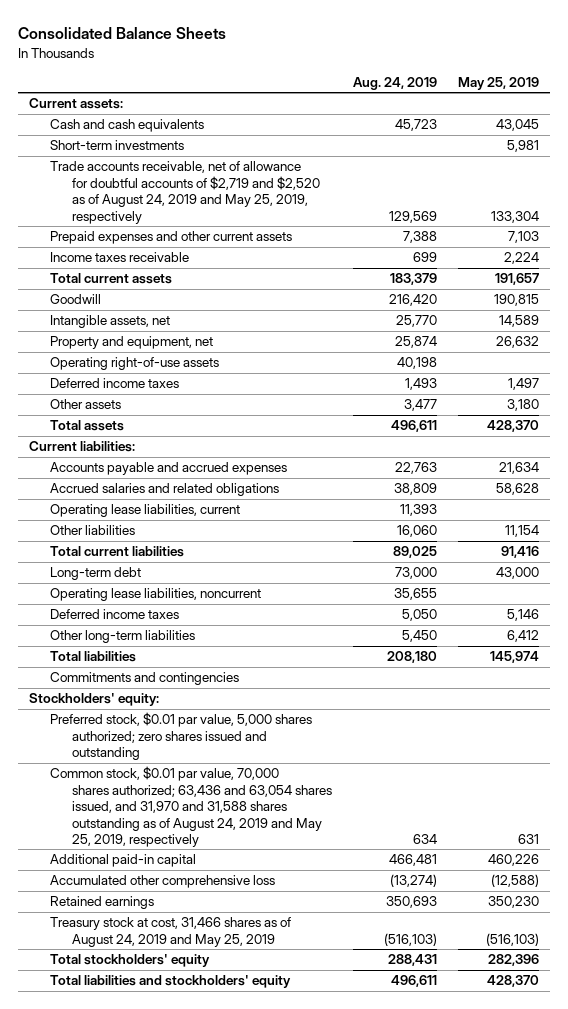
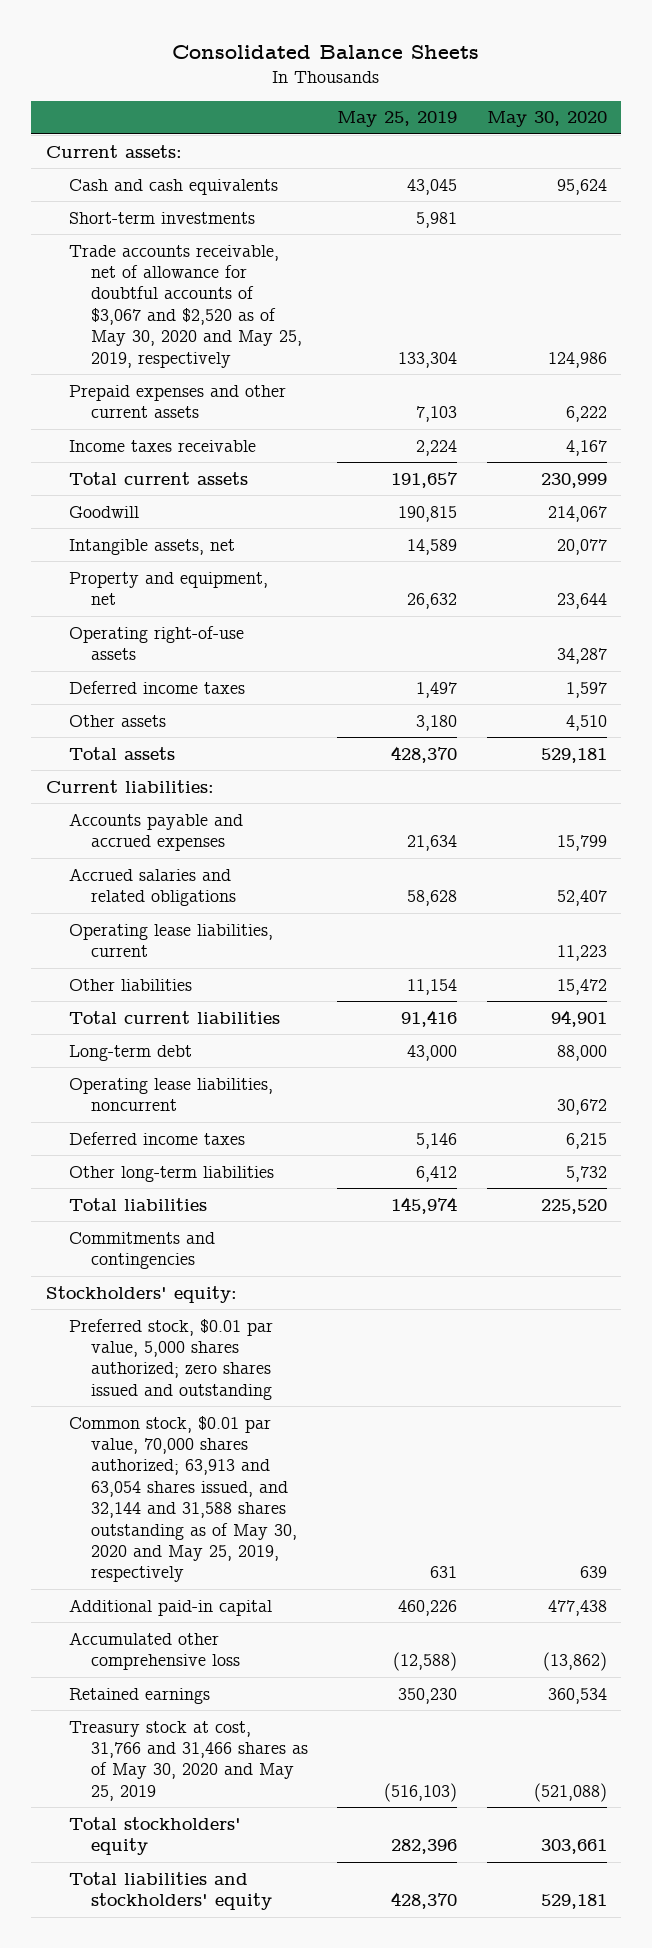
[352,76,437,90] Aug. 24, 2019 -> none
none -> [486,111,607,128] May 30, 2020
[50,161,320,224] Trade accounts receivable, net of allowance for doubtful accounts of $2,719 and $2,520 as of August 24, 2019 and May 25, 2019, respectively -> [68,244,303,368] Trade accounts receivable, net of allowance for doubtful accounts of $3,067 and $2,520 as of May 30, 2020 and May 25, 2019, respectively
[50,766,332,847] Common stock, $0.01 par value, 70,000 shares authorized; 63,436 and 63,054 shares issued, and 31,970 and 31,588 shares outstanding as of August 24, 2019 and May 25, 2019, respectively -> [68,1415,298,1583] Common stock, $0.01 par value, 70,000 shares authorized; 63,913 and 63,054 shares issued, and 32,144 and 31,588 shares outstanding as of May 30, 2020 and May 25, 2019, respectively
[50,917,292,947] Treasury stock at cost, 31,466 shares as of August 24, 2019 and May 25, 2019 -> [68,1720,309,1801] Treasury stock at cost, 31,766 and 31,466 shares as of May 30, 2020 and May 25, 2019

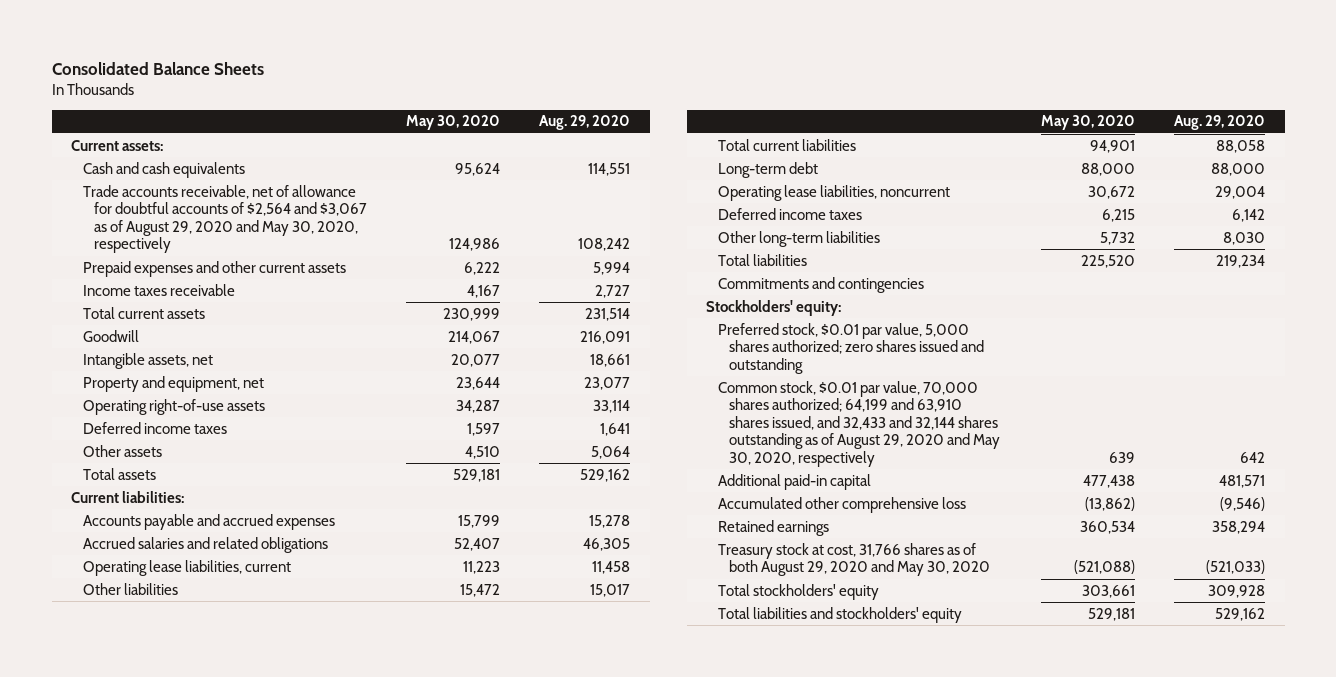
[337,111,458,128] May 25, 2019 -> none
none -> [539,115,631,131] Aug. 29, 2020
[68,211,255,224] Short-term investments -> none
[68,244,303,368] Trade accounts receivable, net of allowance for doubtful accounts of $3,067 and $2,520 as of May 30, 2020 and May 25, 2019, respectively -> [82,184,368,254] Trade accounts receivable, net of allowance for doubtful accounts of $2,564 and $3,067 as of August 29, 2020 and May 30, 2020, respectively
[68,1415,298,1583] Common stock, $0.01 par value, 70,000 shares authorized; 63,913 and 63,054 shares issued, and 32,144 and 31,588 shares outstanding as of May 30, 2020 and May 25, 2019, respectively -> [717,380,1001,467] Common stock, $0.01 par value, 70,000 shares authorized; 64,199 and 63,910 shares issued, and 32,433 and 32,144 shares outstanding as of August 29, 2020 and May 30, 2020, respectively
[68,1720,309,1801] Treasury stock at cost, 31,766 and 31,466 shares as of May 30, 2020 and May 25, 2019 -> [717,542,991,577] Treasury stock at cost, 31,766 shares as of both August 29, 2020 and May 30, 2020

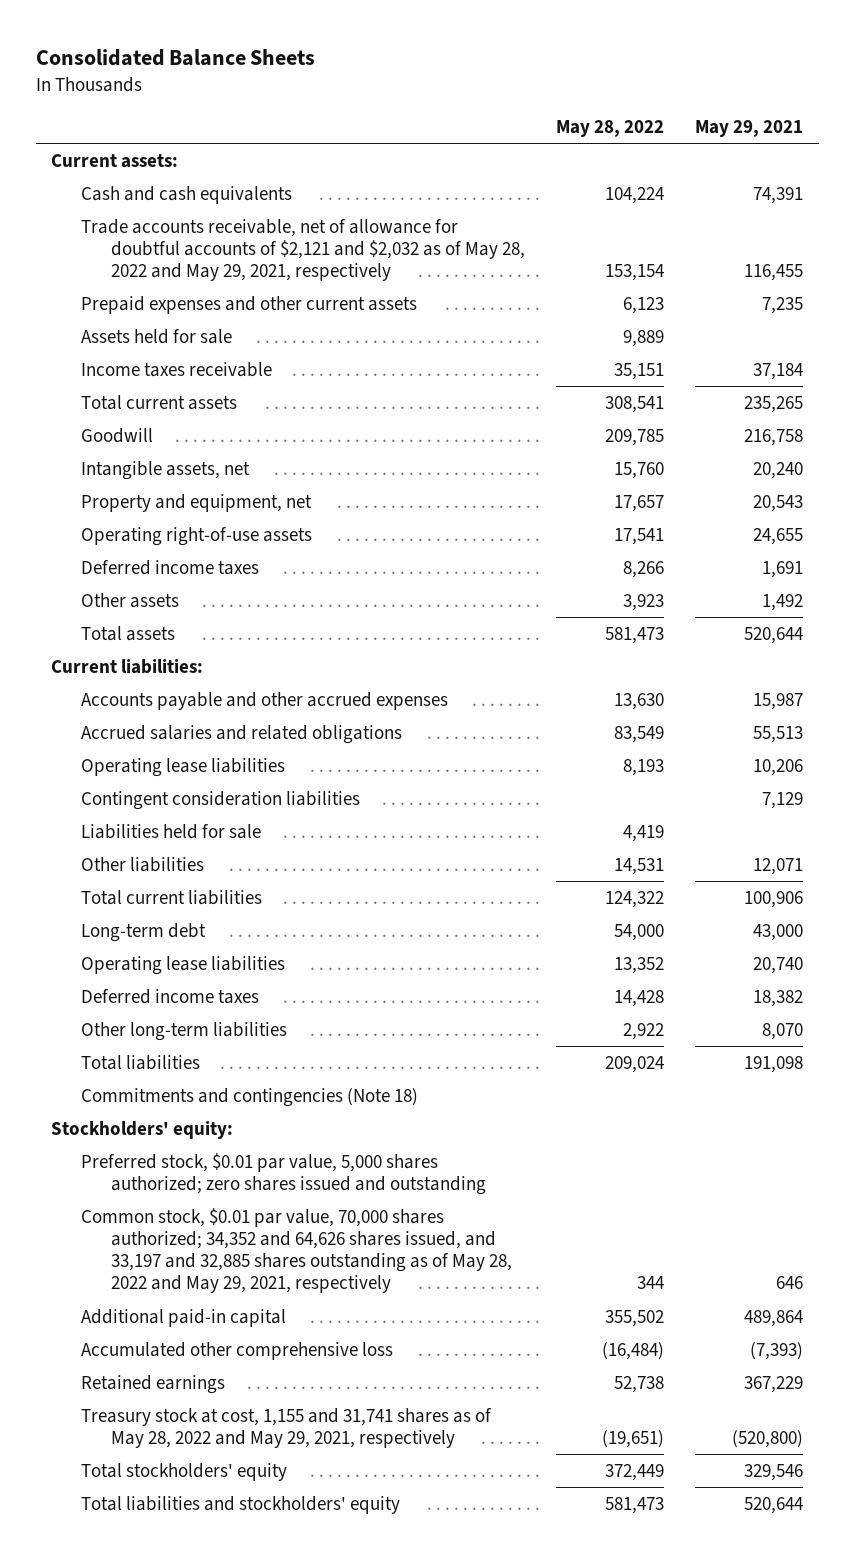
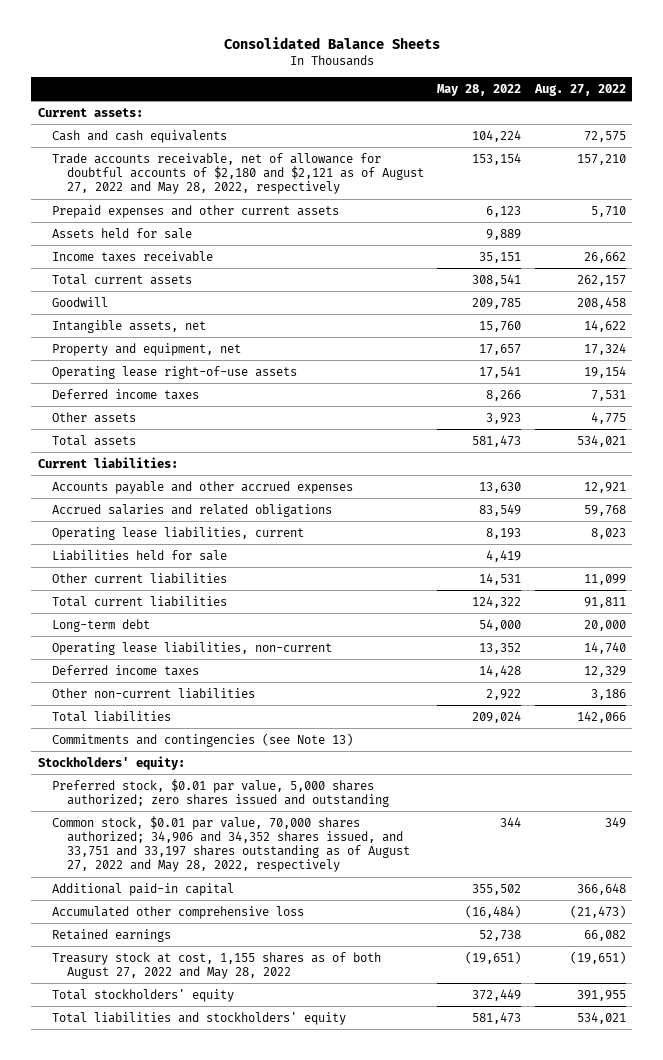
[694,120,803,138] May 29, 2021 -> none
none -> [533,83,626,96] Aug. 27, 2022
[80,218,525,282] Trade accounts receivable, net of allowance for doubtful accounts of $2,121 and $2,032 as of May 28, 2022 and May 29, 2021, respectively -> [52,152,424,195] Trade accounts receivable, net of allowance for doubtful accounts of $2,180 and $2,121 as of August 27, 2022 and May 28, 2022, respectively
[80,526,312,546] Operating right-of-use assets -> [52,365,298,379] Operating lease right-of-use assets
[80,790,360,810] Contingent consideration liabilities -> none
[80,757,285,777] Operating lease liabilities -> [52,526,305,540] Operating lease liabilities, current
[80,856,204,872] Other liabilities -> [52,572,228,584] Other current liabilities
[80,955,285,975] Operating lease liabilities -> [52,641,333,655] Operating lease liabilities, non-current
[80,1021,287,1041] Other long-term liabilities -> [52,687,256,699] Other non-current liabilities
[80,1087,418,1107] Commitments and contingencies (Note 18) -> [52,732,354,747] Commitments and contingencies (see Note 13)
[80,1207,512,1294] Common stock, $0.01 par value, 70,000 shares authorized; 34,352 and 64,626 shares issued, and 33,197 and 32,885 shares outstanding as of May 28, 2022 and May 29, 2021, respectively -> [52,815,410,873] Common stock, $0.01 par value, 70,000 shares authorized; 34,906 and 34,352 shares issued, and 33,751 and 33,197 shares outstanding as of August 27, 2022 and May 28, 2022, respectively
[80,1407,492,1448] Treasury stock at cost, 1,155 and 31,741 shares as of May 28, 2022 and May 29, 2021, respectively -> [52,951,382,979] Treasury stock at cost, 1,155 shares as of both August 27, 2022 and May 28, 2022

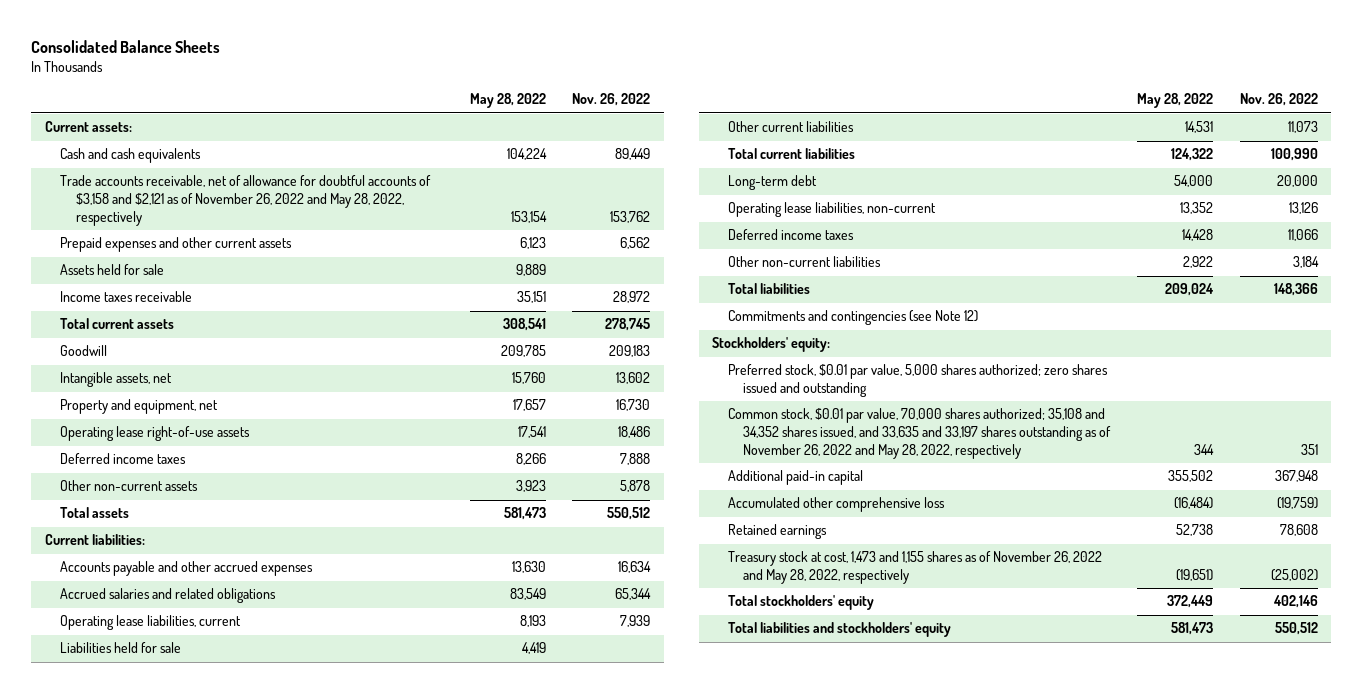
[533,83,626,96] Aug. 27, 2022 -> none
none -> [572,93,651,107] Nov. 26, 2022
[52,152,424,195] Trade accounts receivable, net of allowance for doubtful accounts of $2,180 and $2,121 as of August 27, 2022 and May 28, 2022, respectively -> [60,175,432,226] Trade accounts receivable, net of allowance for doubtful accounts of $3,158 and $2,121 as of November 26, 2022 and May 28, 2022, respectively
[52,411,137,423] Other assets -> [60,480,199,492] Other non-current assets
[52,732,354,747] Commitments and contingencies (see Note 13) -> [727,310,978,326] Commitments and contingencies (see Note 12)
[52,815,410,873] Common stock, $0.01 par value, 70,000 shares authorized; 34,906 and 34,352 shares issued, and 33,751 and 33,197 shares outstanding as of August 27, 2022 and May 28, 2022, respectively -> [727,408,1112,459] Common stock, $0.01 par value, 70,000 shares authorized; 35,108 and 34,352 shares issued, and 33,635 and 33,197 shares outstanding as of November 26, 2022 and May 28, 2022, respectively
[52,951,382,979] Treasury stock at cost, 1,155 shares as of both August 27, 2022 and May 28, 2022 -> [727,551,1102,585] Treasury stock at cost, 1,473 and 1,155 shares as of November 26, 2022 and May 28, 2022, respectively

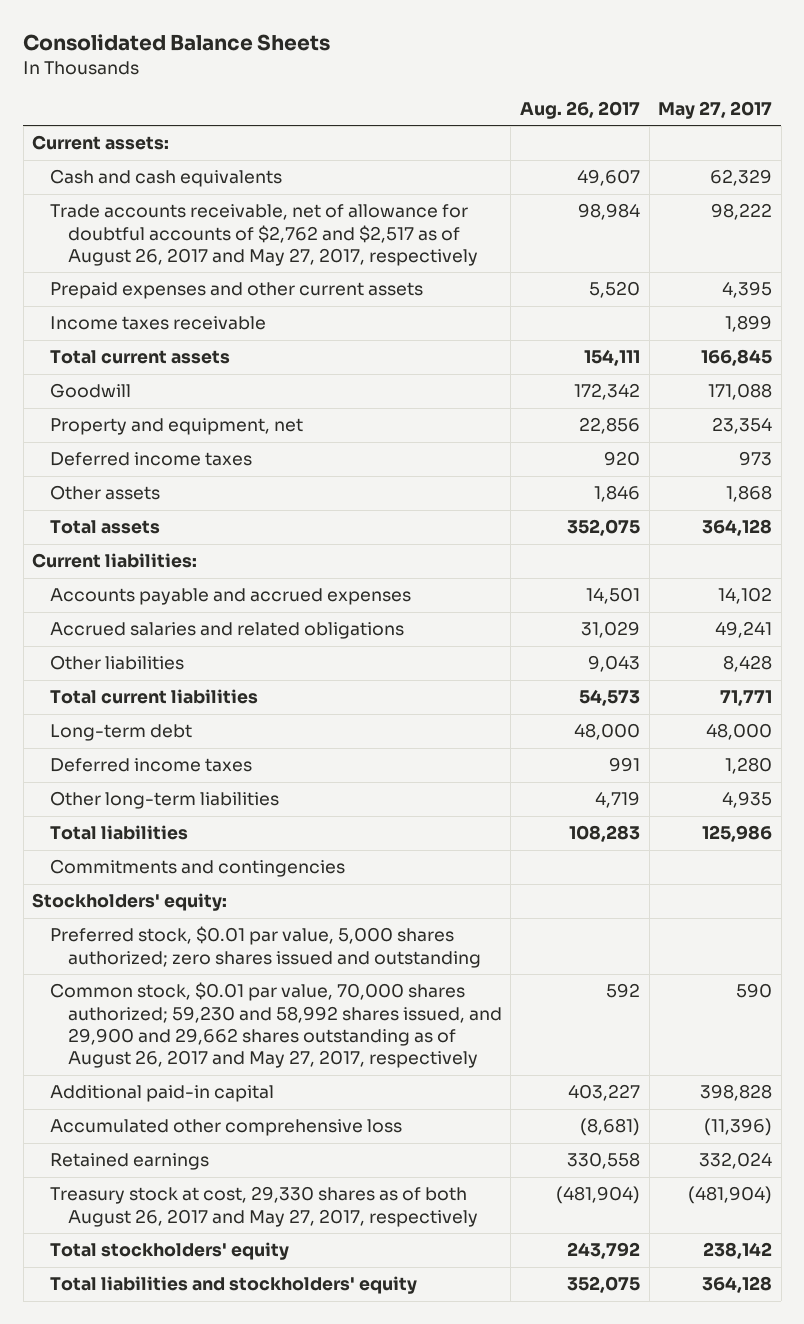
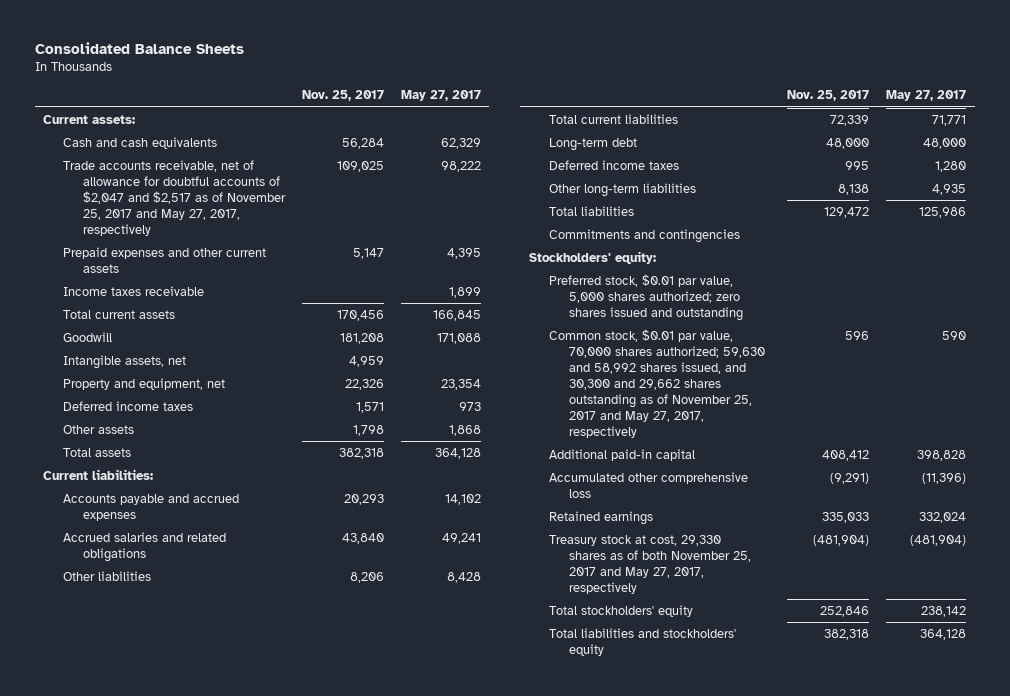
[519,101,640,120] Aug. 26, 2017 -> none
none -> [301,90,384,102] Nov. 25, 2017
[50,204,478,267] Trade accounts receivable, net of allowance for doubtful accounts of $2,762 and $2,517 as of August 26, 2017 and May 27, 2017, respectively -> [62,159,286,236] Trade accounts receivable, net of allowance for doubtful accounts of $2,047 and $2,517 as of November 25, 2017 and May 27, 2017, respectively
none -> [62,354,186,369] Intangible assets, net
[50,982,502,1069] Common stock, $0.01 par value, 70,000 shares authorized; 59,230 and 58,992 shares issued, and 29,900 and 29,662 shares outstanding as of August 26, 2017 and May 27, 2017, respectively -> [548,328,765,438] Common stock, $0.01 par value, 70,000 shares authorized; 59,630 and 58,992 shares issued, and 30,300 and 29,662 shares outstanding as of November 25, 2017 and May 27, 2017, respectively
[50,1186,478,1227] Treasury stock at cost, 29,330 shares as of both August 26, 2017 and May 27, 2017, respectively -> [548,534,751,594] Treasury stock at cost, 29,330 shares as of both November 25, 2017 and May 27, 2017, respectively

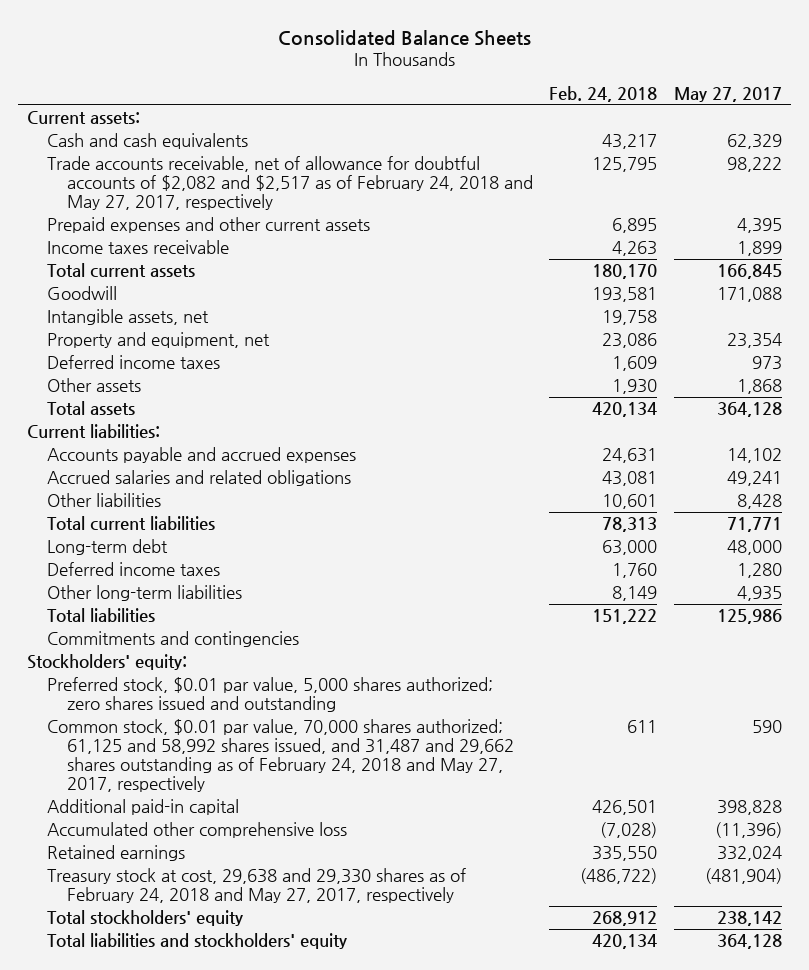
[301,90,384,102] Nov. 25, 2017 -> none
none -> [549,86,658,103] Feb. 24, 2018
[62,159,286,236] Trade accounts receivable, net of allowance for doubtful accounts of $2,047 and $2,517 as of November 25, 2017 and May 27, 2017, respectively -> [46,156,533,211] Trade accounts receivable, net of allowance for doubtful accounts of $2,082 and $2,517 as of February 24, 2018 and May 27, 2017, respectively
[548,328,765,438] Common stock, $0.01 par value, 70,000 shares authorized; 59,630 and 58,992 shares issued, and 30,300 and 29,662 shares outstanding as of November 25, 2017 and May 27, 2017, respectively -> [46,719,514,792] Common stock, $0.01 par value, 70,000 shares authorized; 61,125 and 58,992 shares issued, and 31,487 and 29,662 shares outstanding as of February 24, 2018 and May 27, 2017, respectively
[548,534,751,594] Treasury stock at cost, 29,330 shares as of both November 25, 2017 and May 27, 2017, respectively -> [46,868,466,904] Treasury stock at cost, 29,638 and 29,330 shares as of February 24, 2018 and May 27, 2017, respectively

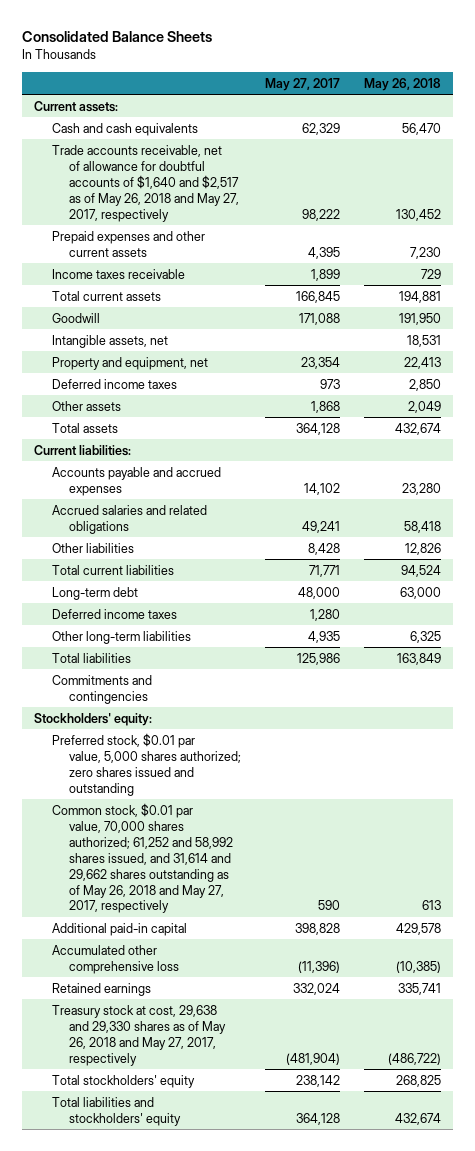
[549,86,658,103] Feb. 24, 2018 -> none
none -> [364,77,442,91] May 26, 2018
[46,156,533,211] Trade accounts receivable, net of allowance for doubtful accounts of $2,082 and $2,517 as of February 24, 2018 and May 27, 2017, respectively -> [51,144,240,222] Trade accounts receivable, net of allowance for doubtful accounts of $1,640 and $2,517 as of May 26, 2018 and May 27, 2017, respectively
[46,719,514,792] Common stock, $0.01 par value, 70,000 shares authorized; 61,125 and 58,992 shares issued, and 31,487 and 29,662 shares outstanding as of February 24, 2018 and May 27, 2017, respectively -> [51,802,234,914] Common stock, $0.01 par value, 70,000 shares authorized; 61,252 and 58,992 shares issued, and 31,614 and 29,662 shares outstanding as of May 26, 2018 and May 27, 2017, respectively
[46,868,466,904] Treasury stock at cost, 29,638 and 29,330 shares as of February 24, 2018 and May 27, 2017, respectively -> [51,1004,227,1066] Treasury stock at cost, 29,638 and 29,330 shares as of May 26, 2018 and May 27, 2017, respectively

